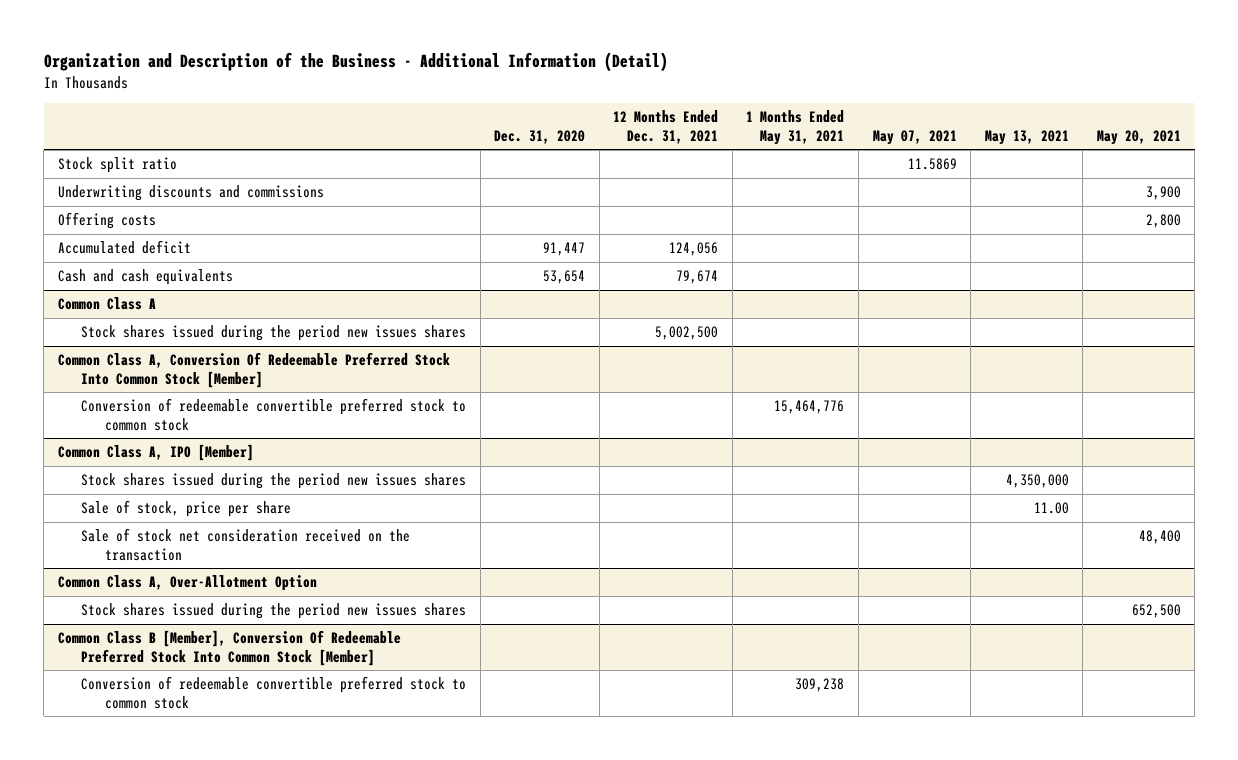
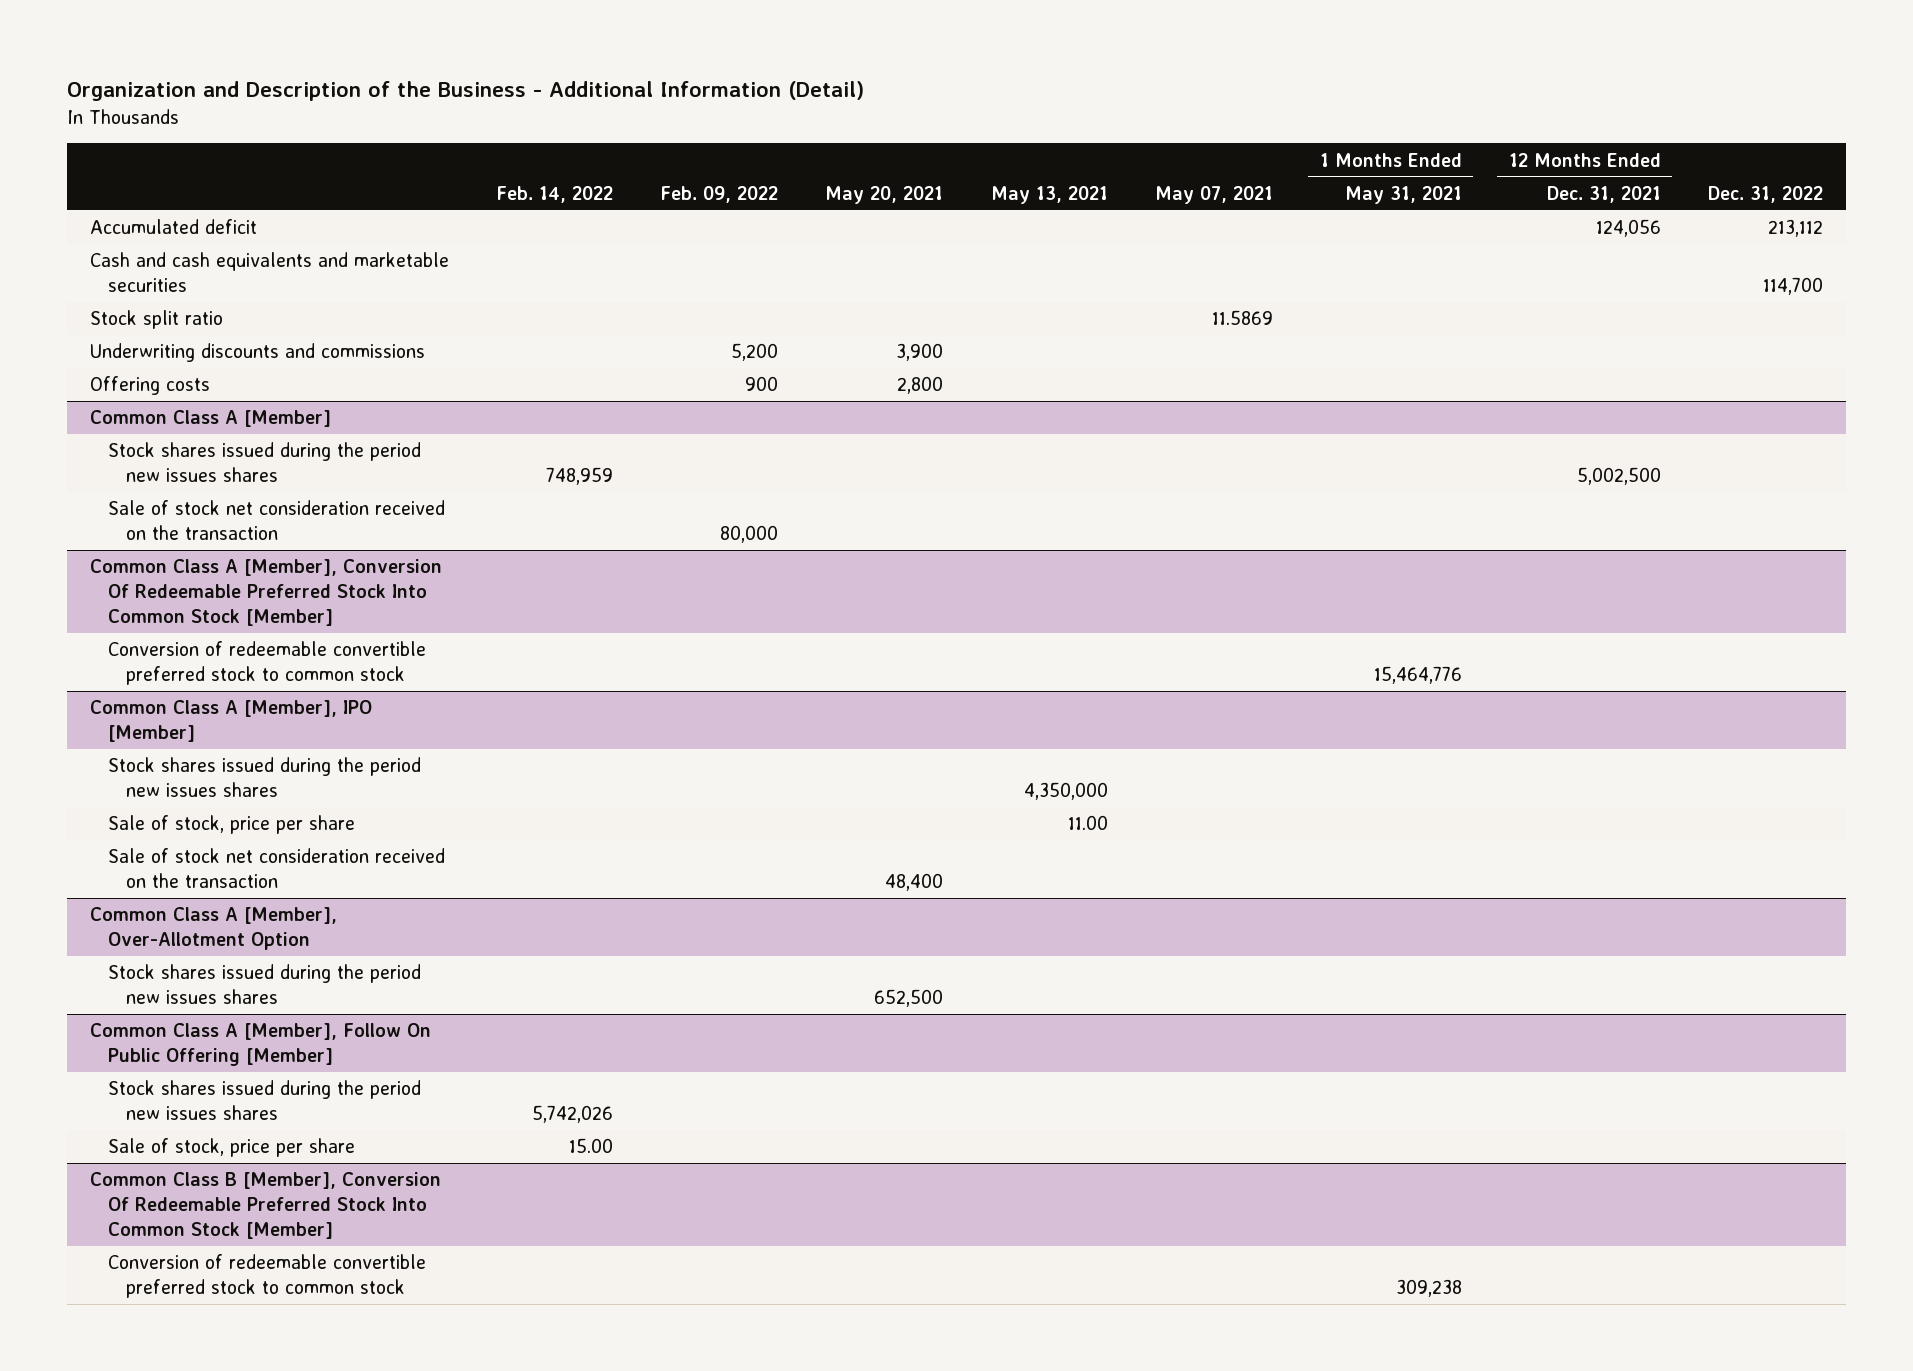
[494,129,586,144] Dec. 31, 2020 -> none
none -> [496,185,614,203] Feb. 14, 2022
none -> [660,185,779,203] Feb. 09, 2022
none -> [1707,185,1823,203] Dec. 31, 2022
[57,240,191,255] Accumulated deficit -> [90,219,258,235] Accumulated deficit
none -> [90,252,450,292] Cash and cash equivalents and marketable securities
[57,269,233,286] Cash and cash equivalents -> none
[57,297,156,311] Common Class A -> [90,410,332,428] Common Class A [Member]
none -> [108,500,446,540] Sale of stock net consideration received on the transaction
[57,352,450,388] Common Class A, Conversion Of Redeemable Preferred Stock Into Common Stock [Member] -> [90,559,443,626] Common Class A [Member], Conversion Of Redeemable Preferred Stock Into Common Stock [Member]
[57,444,254,462] Common Class A, IPO [Member] -> [90,700,373,742] Common Class A [Member], IPO [Member]
[57,575,317,592] Common Class A, Over-Allotment Option -> [90,907,338,950] Common Class A [Member], Over-Allotment Option
none -> [90,1023,432,1066] Common Class A [Member], Follow On Public Offering [Member]
none -> [108,1080,422,1120] Stock shares issued during the period new issues shares
none -> [108,1138,356,1158] Sale of stock, price per share

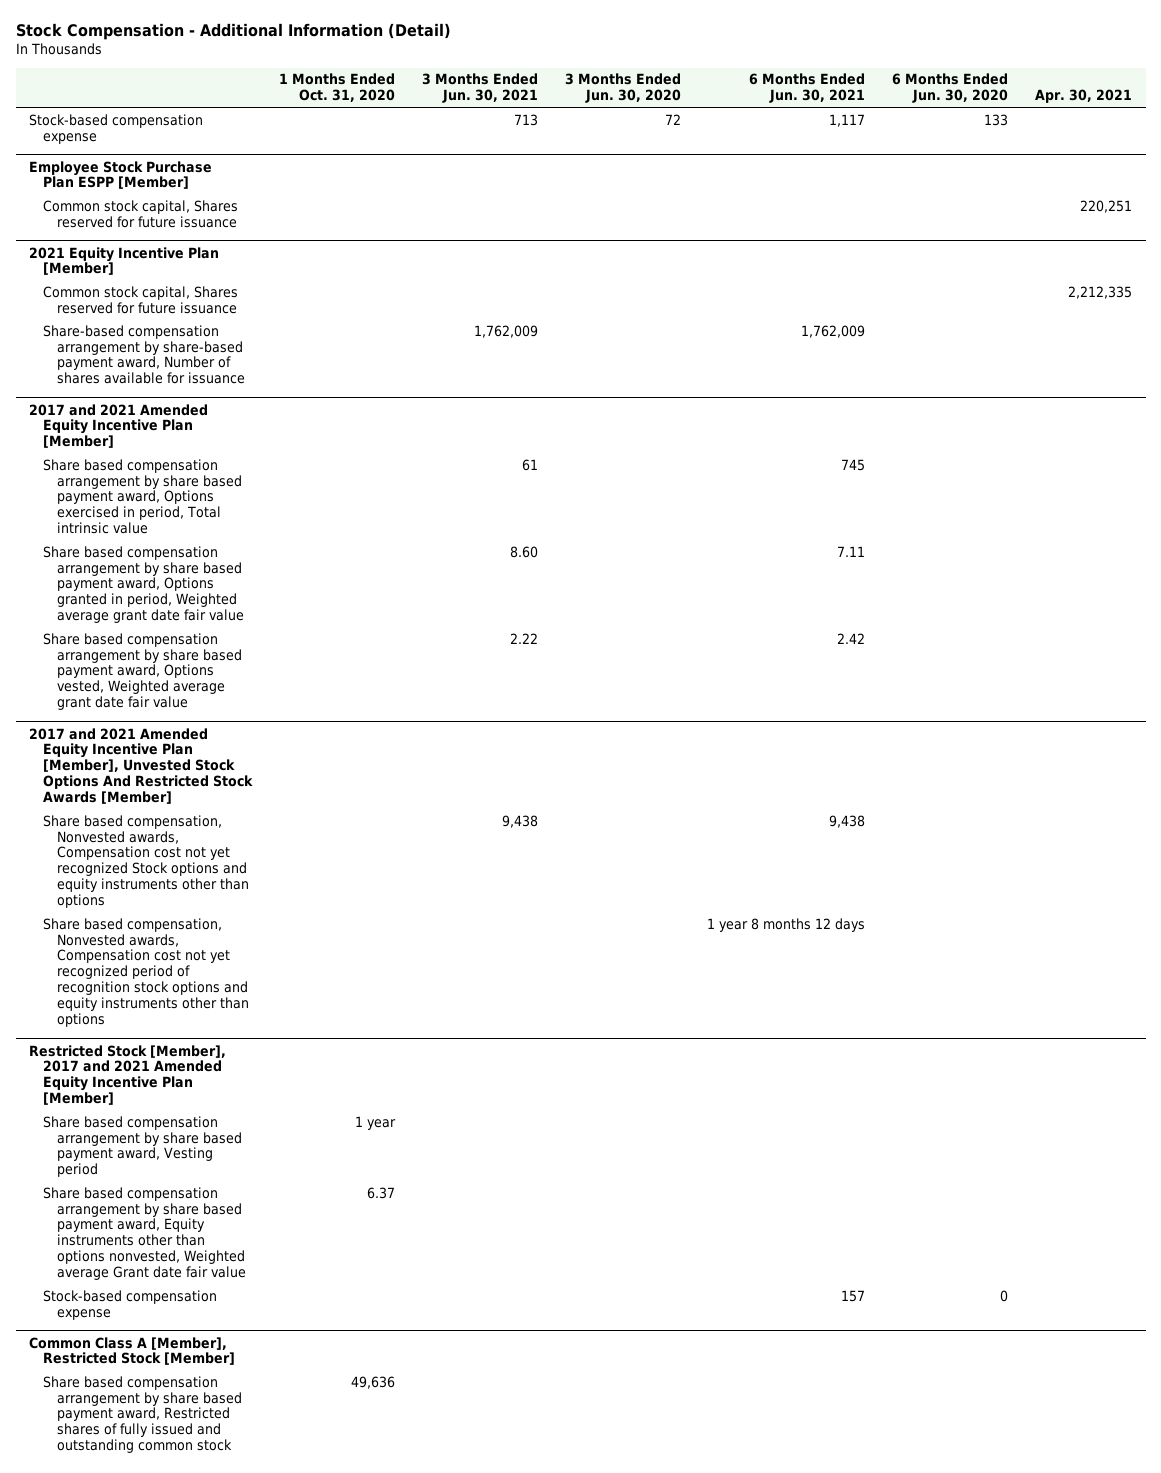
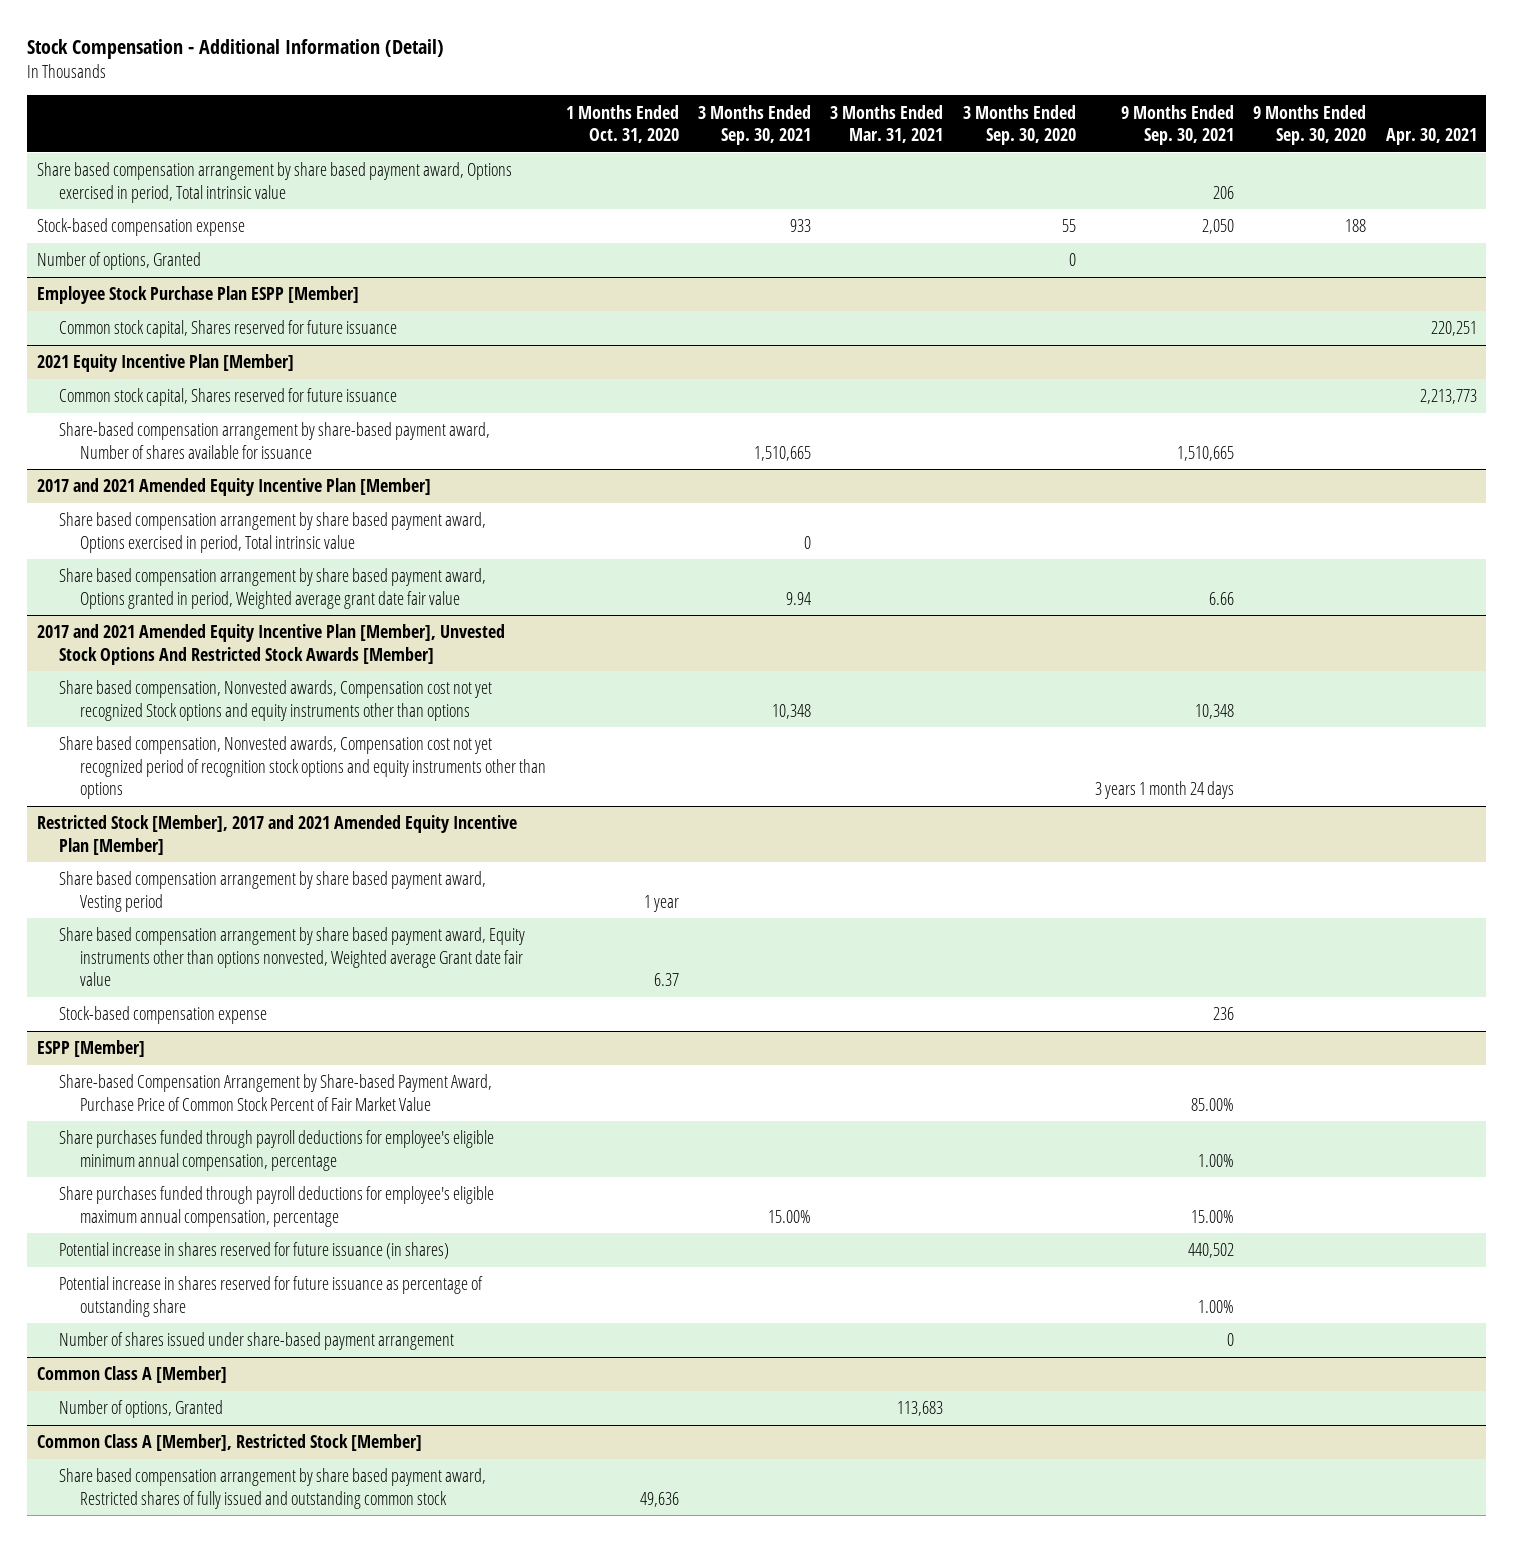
[421,73,538,104] 3 Months Ended Jun. 30, 2021 -> none
[564,73,681,104] 3 Months Ended Jun. 30, 2020 -> none
[749,73,866,104] 6 Months Ended Jun. 30, 2021 -> none
[892,73,1009,104] 6 Months Ended Jun. 30, 2020 -> none
none -> [698,104,812,146] 3 Months Ended Sep. 30, 2021
none -> [830,104,944,144] 3 Months Ended Mar. 31, 2021
none -> [962,104,1076,146] 3 Months Ended Sep. 30, 2020
none -> [1121,104,1235,146] 9 Months Ended Sep. 30, 2021
none -> [1253,104,1367,146] 9 Months Ended Sep. 30, 2020
none -> [36,162,512,203] Share based compensation arrangement by share based payment award, Options exercised in period, Total intrinsic value
none -> [36,252,201,271] Number of options, Granted
[1068,285,1133,299] 2,212,335 -> [1419,389,1477,405] 2,213,773
[43,632,243,711] Share based compensation arrangement by share based payment award, Options vested, Weighted average grant date fair value -> none
none -> [36,1040,145,1058] ESPP [Member]
none -> [58,1074,492,1111] Share-based Compensation Arrangement by Share-based Payment Award, Purchase Price of Common Stock Percent of Fair Market Value
none -> [58,1130,494,1171] Share purchases funded through payroll deductions for employee's eligible minimum annual compensation, percentage
none -> [58,1186,494,1227] Share purchases funded through payroll deductions for employee's eligible maximum annual compensation, percentage
none -> [58,1242,449,1260] Potential increase in shares reserved for future issuance (in shares)
none -> [58,1276,483,1317] Potential increase in shares reserved for future issuance as percentage of outstanding share
none -> [58,1332,454,1351] Number of shares issued under share-based payment arrangement
none -> [36,1366,227,1384] Common Class A [Member]
none -> [58,1400,223,1419] Number of options, Granted

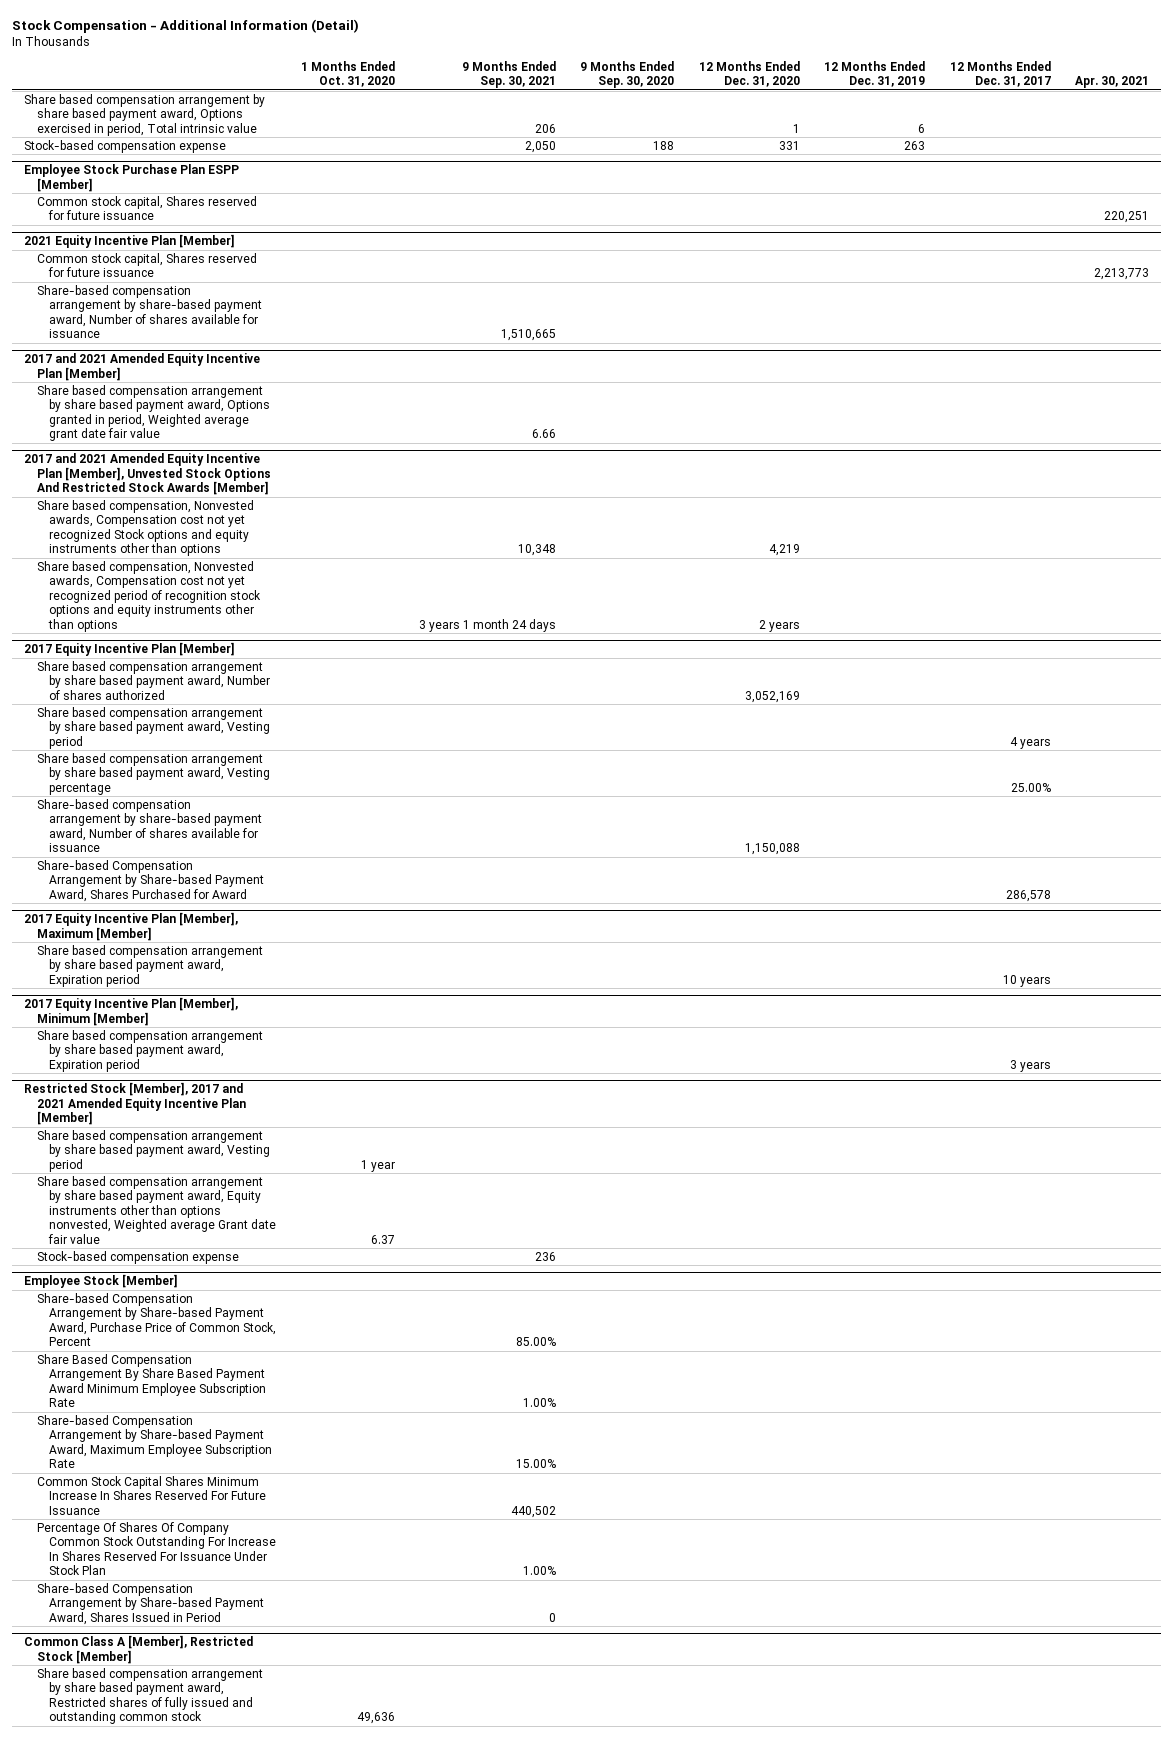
[698,104,812,146] 3 Months Ended Sep. 30, 2021 -> none
[830,104,944,144] 3 Months Ended Mar. 31, 2021 -> none
[962,104,1076,146] 3 Months Ended Sep. 30, 2020 -> none
none -> [698,60,800,88] 12 Months Ended Dec. 31, 2020
none -> [824,60,926,88] 12 Months Ended Dec. 31, 2019
none -> [949,60,1051,88] 12 Months Ended Dec. 31, 2017
[36,252,201,271] Number of options, Granted -> none
[58,512,486,553] Share based compensation arrangement by share based payment award, Options exercised in period, Total intrinsic value -> none
none -> [23,642,235,657] 2017 Equity Incentive Plan [Member]
none -> [36,660,271,700] Share based compensation arrangement by share based payment award, Number of shares authorized
none -> [36,706,271,749] Share based compensation arrangement by share based payment award, Vesting period
none -> [36,752,271,795] Share based compensation arrangement by share based payment award, Vesting percentage
none -> [36,798,263,853] Share-based compensation arrangement by share-based payment award, Number of shares available for issuance
none -> [36,859,265,902] Share-based Compensation Arrangement by Share-based Payment Award, Shares Purchased for Award
none -> [23,912,238,941] 2017 Equity Incentive Plan [Member], Maximum [Member]
none -> [36,944,263,987] Share based compensation arrangement by share based payment award, Expiration period
none -> [23,997,238,1026] 2017 Equity Incentive Plan [Member], Minimum [Member]
none -> [36,1029,263,1072] Share based compensation arrangement by share based payment award, Expiration period
[36,1366,227,1384] Common Class A [Member] -> none
[58,1400,223,1419] Number of options, Granted -> none
[36,1040,145,1058] ESPP [Member] -> [23,1274,178,1289] Employee Stock [Member]
[58,1074,492,1111] Share-based Compensation Arrangement by Share-based Payment Award, Purchase Price of Common Stock Percent of Fair Market Value -> [36,1292,277,1347] Share-based Compensation Arrangement by Share-based Payment Award, Purchase Price of Common Stock, Percent
[58,1130,494,1171] Share purchases funded through payroll deductions for employee's eligible minimum annual compensation, percentage -> [36,1353,267,1408] Share Based Compensation Arrangement By Share Based Payment Award Minimum Employee Subscription Rate
[58,1186,494,1227] Share purchases funded through payroll deductions for employee's eligible maximum annual compensation, percentage -> [36,1414,273,1469] Share-based Compensation Arrangement by Share-based Payment Award, Maximum Employee Subscription Rate
[58,1242,449,1260] Potential increase in shares reserved for future issuance (in shares) -> [36,1475,267,1515] Common Stock Capital Shares Minimum Increase In Shares Reserved For Future Issuance
[58,1276,483,1317] Potential increase in shares reserved for future issuance as percentage of outstanding share -> [36,1521,277,1576] Percentage Of Shares Of Company Common Stock Outstanding For Increase In Shares Reserved For Issuance Under Stock Plan
[58,1332,454,1351] Number of shares issued under share-based payment arrangement -> [36,1582,265,1625] Share-based Compensation Arrangement by Share-based Payment Award, Shares Issued in Period

